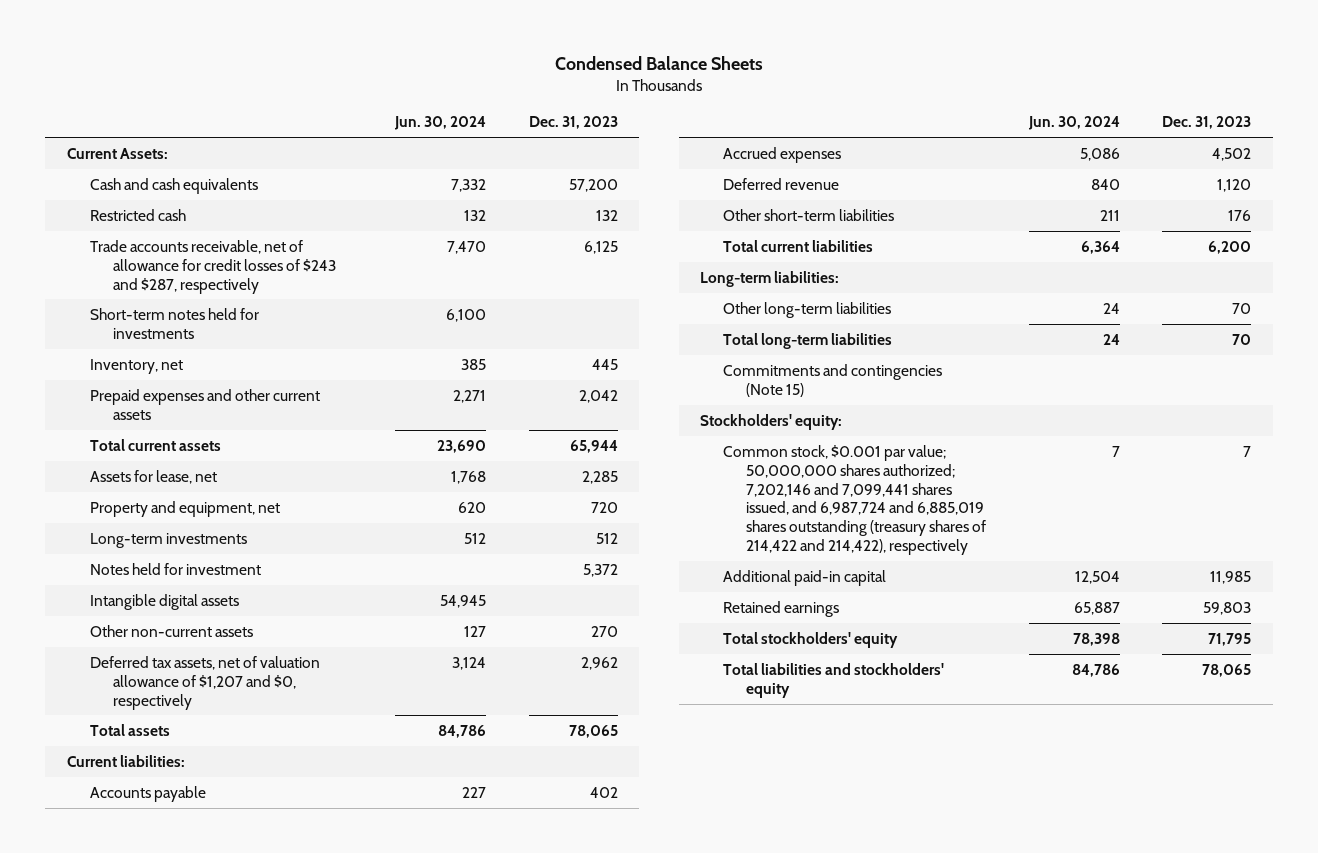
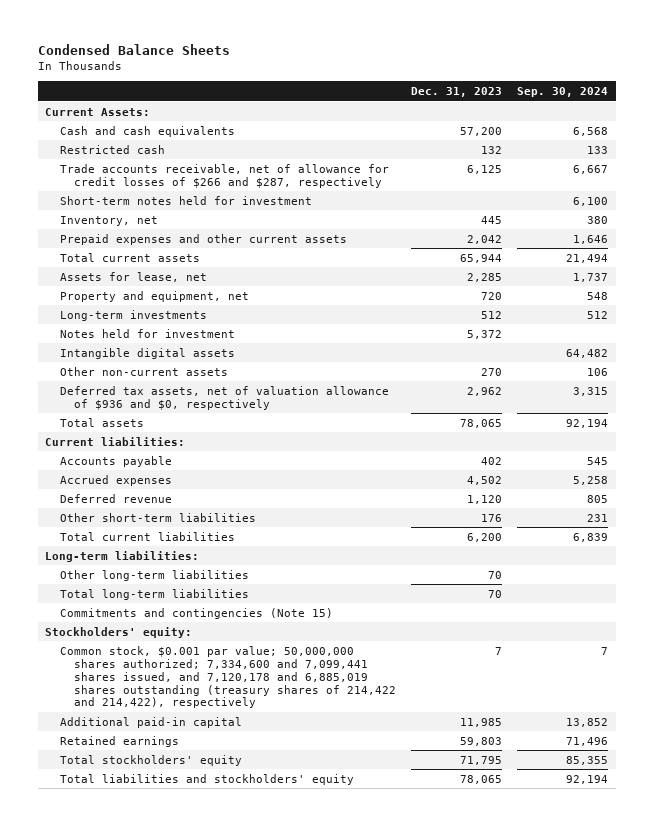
[394,116,487,131] Jun. 30, 2024 -> none
none -> [517,87,609,98] Sep. 30, 2024
[89,239,336,294] Trade accounts receivable, net of allowance for credit losses of $243 and $287, respectively -> [59,163,389,188] Trade accounts receivable, net of allowance for credit losses of $266 and $287, respectively
[89,307,259,339] Short-term notes held for investments -> [59,195,312,205] Short-term notes held for investment
[89,655,320,710] Deferred tax assets, net of valuation allowance of $1,207 and $0, respectively -> [59,385,389,410] Deferred tax assets, net of valuation allowance of $936 and $0, respectively
[722,444,986,556] Common stock, $0.001 par value; 50,000,000 shares authorized; 7,202,146 and 7,099,441 shares issued, and 6,987,724 and 6,885,019 shares outstanding (treasury shares of 214,422 and 214,422), respectively -> [59,645,397,709] Common stock, $0.001 par value; 50,000,000 shares authorized; 7,334,600 and 7,099,441 shares issued, and 7,120,178 and 6,885,019 shares outstanding (treasury shares of 214,422 and 214,422), respectively

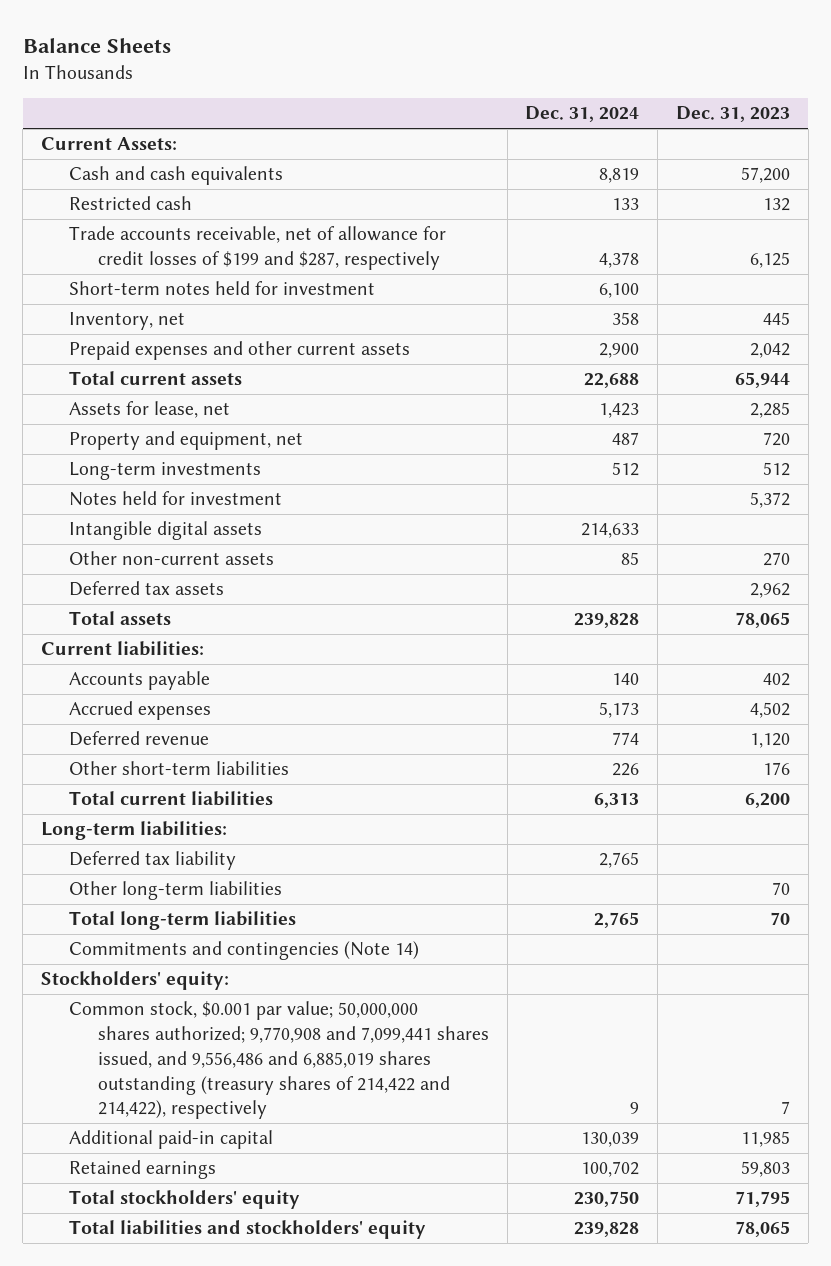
[37,44,230,56] Condensed Balance Sheets -> [22,37,171,53] Balance Sheets
[517,87,609,98] Sep. 30, 2024 -> none
none -> [525,106,640,123] Dec. 31, 2024
[59,163,389,188] Trade accounts receivable, net of allowance for credit losses of $266 and $287, respectively -> [69,226,447,271] Trade accounts receivable, net of allowance for credit losses of $199 and $287, respectively
[59,385,389,410] Deferred tax assets, net of valuation allowance of $936 and $0, respectively -> [69,581,225,597] Deferred tax assets
none -> [69,851,237,871] Deferred tax liability
[59,607,333,619] Commitments and contingencies (Note 15) -> [69,941,420,961] Commitments and contingencies (Note 14)
[59,645,397,709] Common stock, $0.001 par value; 50,000,000 shares authorized; 7,334,600 and 7,099,441 shares issued, and 7,120,178 and 6,885,019 shares outstanding (treasury shares of 214,422 and 214,422), respectively -> [69,1001,489,1120] Common stock, $0.001 par value; 50,000,000 shares authorized; 9,770,908 and 7,099,441 shares issued, and 9,556,486 and 6,885,019 shares outstanding (treasury shares of 214,422 and 214,422), respectively

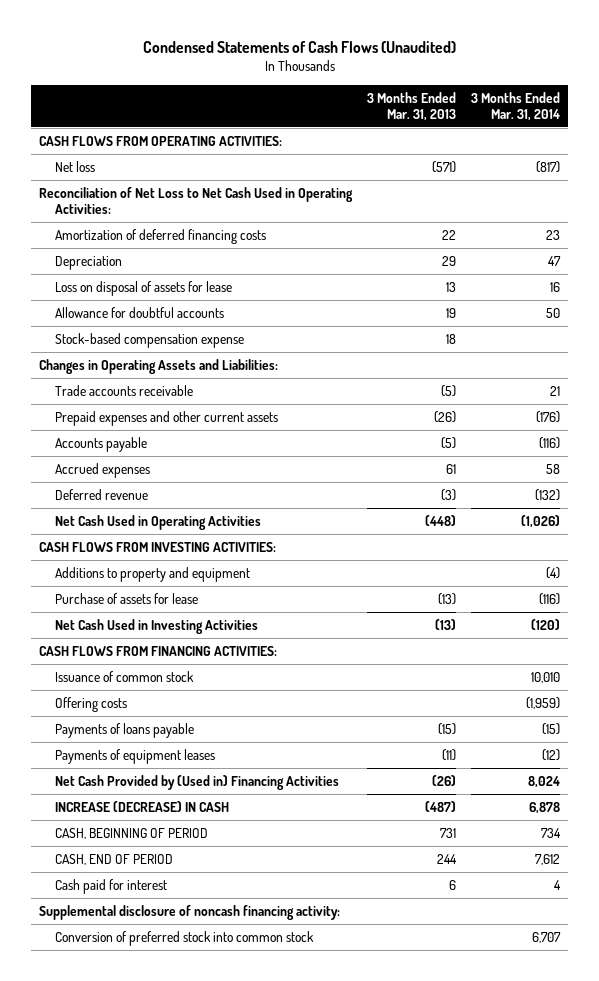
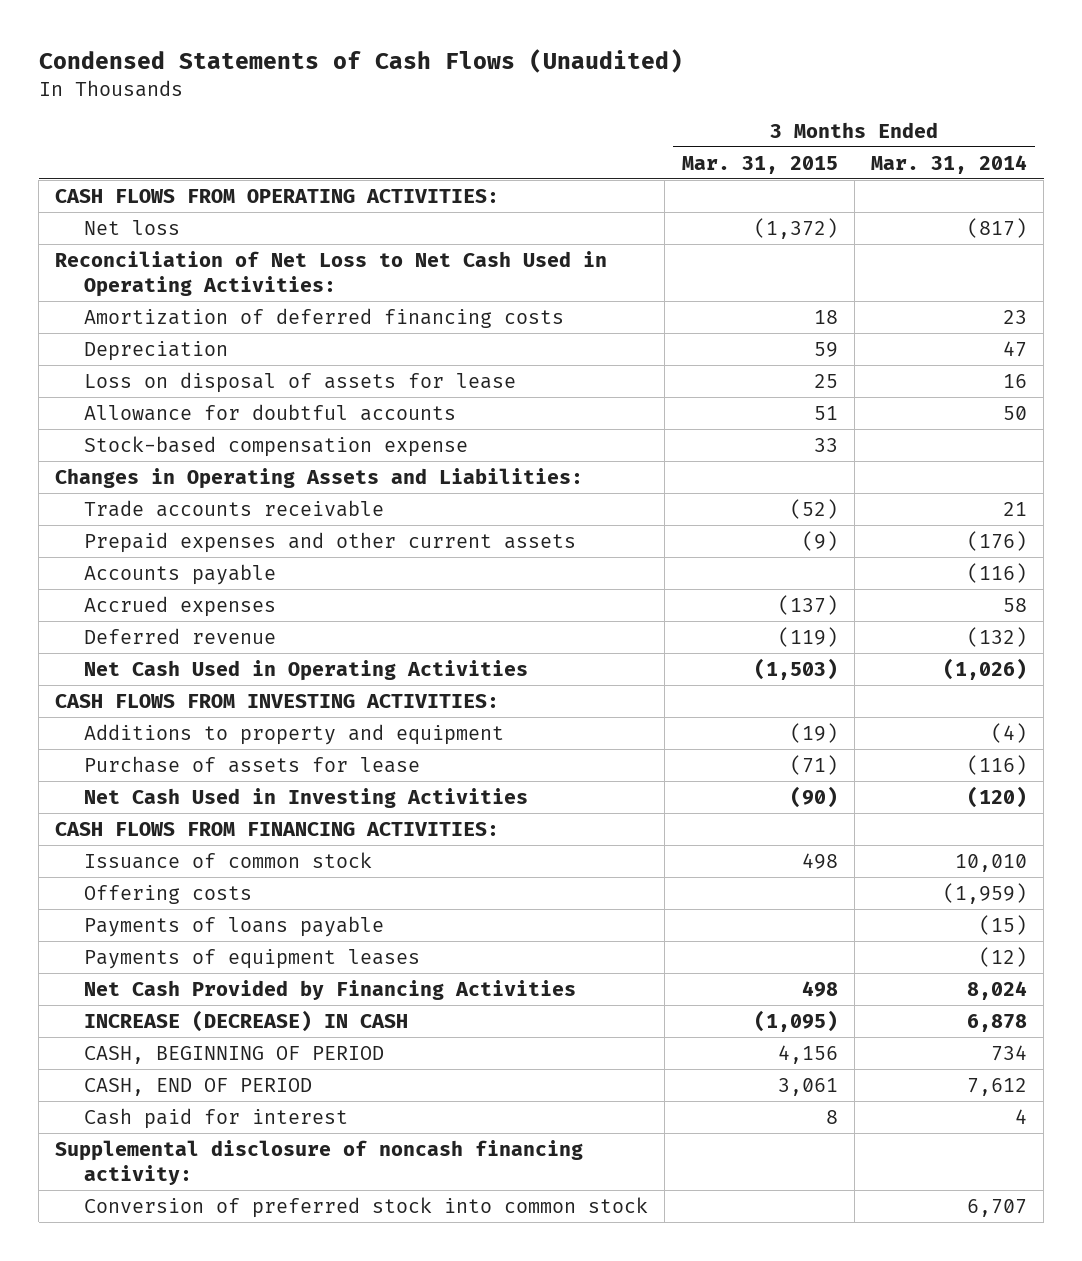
[367,91,457,121] 3 Months Ended Mar. 31, 2013 -> none
none -> [681,155,838,174] Mar. 31, 2015
[55,774,340,790] Net Cash Provided by (Used in) Financing Activities -> [84,979,577,1000] Net Cash Provided by Financing Activities

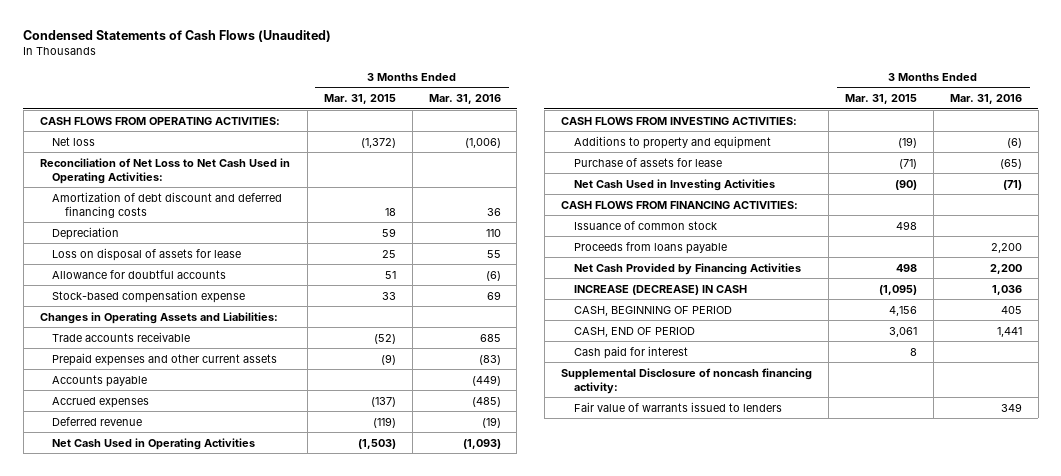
[870,154,1027,174] Mar. 31, 2014 -> none
none -> [428,93,501,104] Mar. 31, 2016
[84,307,565,328] Amortization of deferred financing costs -> [52,191,283,218] Amortization of debt discount and deferred financing costs
[84,884,253,904] Offering costs -> none
[84,915,385,937] Payments of loans payable -> none
[84,948,421,969] Payments of equipment leases -> none
none -> [573,241,727,254] Proceeds from loans payable
[84,1196,649,1218] Conversion of preferred stock into common stock -> none
[55,1139,584,1186] Supplemental disclosure of noncash financing activity: -> [560,367,812,394] Supplemental Disclosure of noncash financing activity:
none -> [573,401,782,412] Fair value of warrants issued to lenders

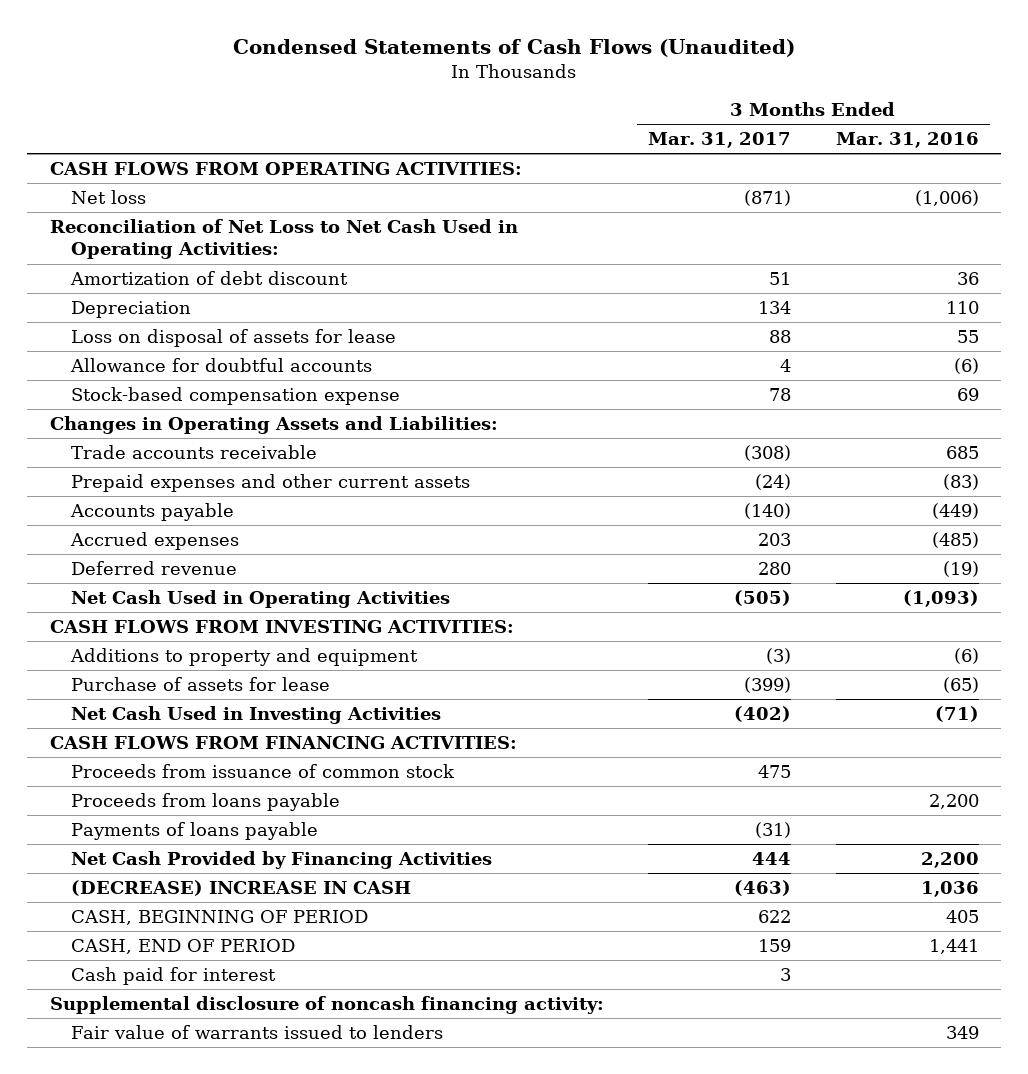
[323,93,396,104] Mar. 31, 2015 -> none
none -> [648,132,792,149] Mar. 31, 2017
[52,191,283,218] Amortization of debt discount and deferred financing costs -> [69,270,348,285] Amortization of debt discount
[573,220,717,230] Issuance of common stock -> [70,763,455,778] Proceeds from issuance of common stock
none -> [70,821,318,840] Payments of loans payable
[573,284,747,295] INCREASE (DECREASE) IN CASH -> [70,879,411,896] (DECREASE) INCREASE IN CASH
[560,367,812,394] Supplemental Disclosure of noncash financing activity: -> [49,995,604,1014] Supplemental disclosure of noncash financing activity:

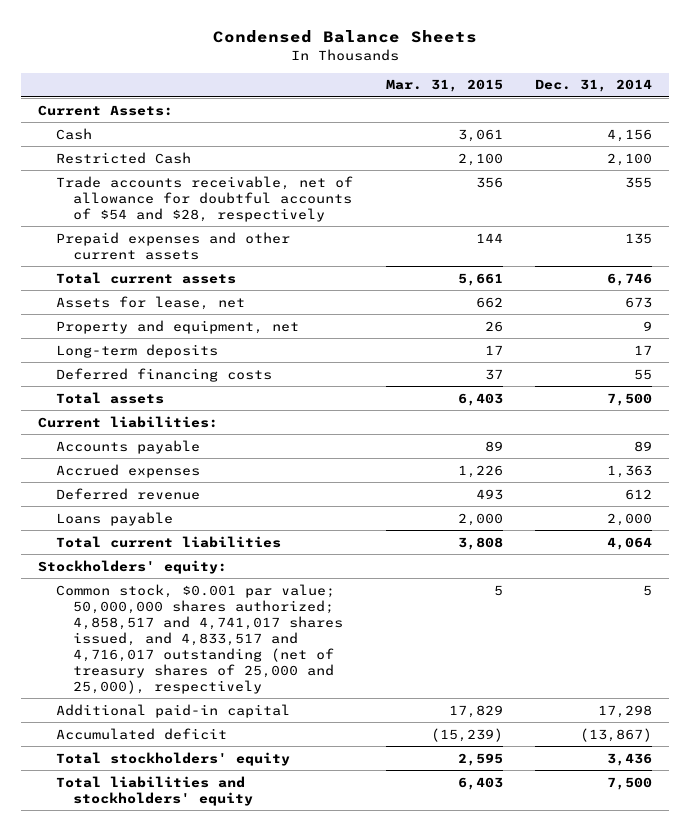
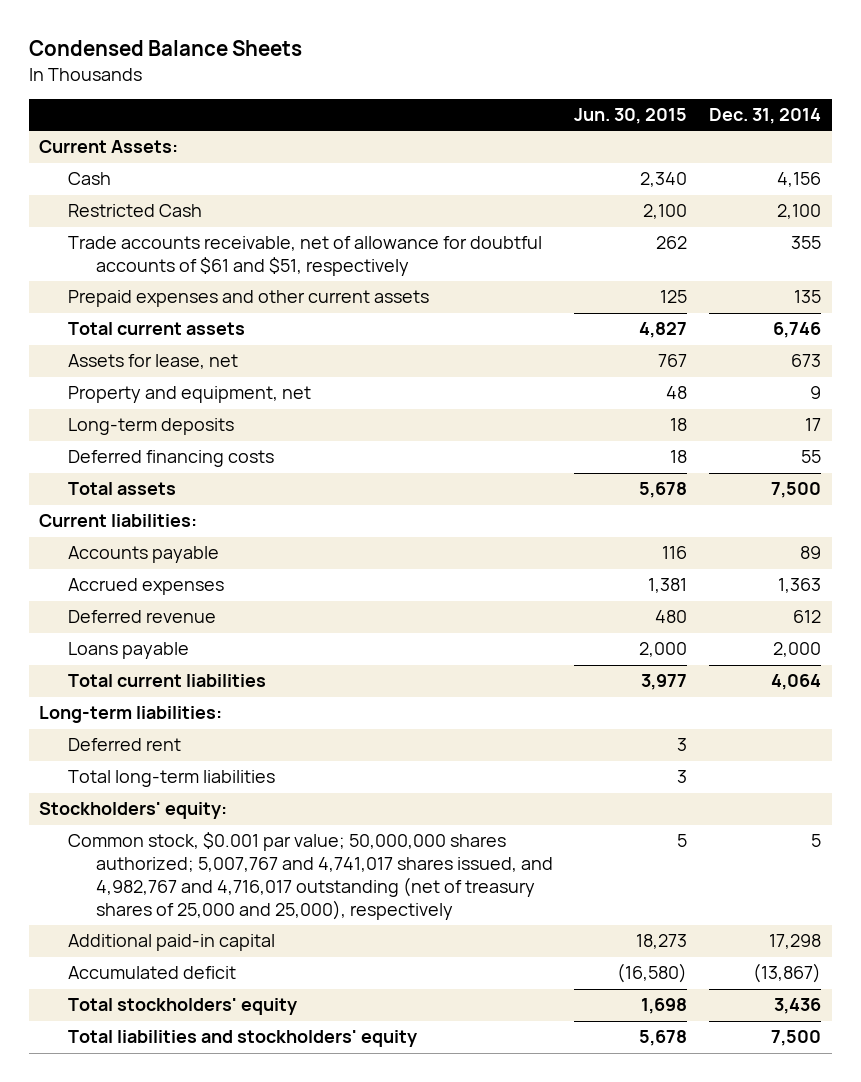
[385,79,503,93] Mar. 31, 2015 -> none
none -> [574,108,688,125] Jun. 30, 2015
[55,175,353,222] Trade accounts receivable, net of allowance for doubtful accounts of $54 and $28, respectively -> [67,236,542,277] Trade accounts receivable, net of allowance for doubtful accounts of $61 and $51, respectively
none -> [39,706,223,724] Long-term liabilities:
none -> [67,738,181,752] Deferred rent
none -> [67,770,275,788] Total long-term liabilities
[55,583,344,694] Common stock, $0.001 par value; 50,000,000 shares authorized; 4,858,517 and 4,741,017 shares issued, and 4,833,517 and 4,716,017 outstanding (net of treasury shares of 25,000 and 25,000), respectively -> [67,832,553,920] Common stock, $0.001 par value; 50,000,000 shares authorized; 5,007,767 and 4,741,017 shares issued, and 4,982,767 and 4,716,017 outstanding (net of treasury shares of 25,000 and 25,000), respectively

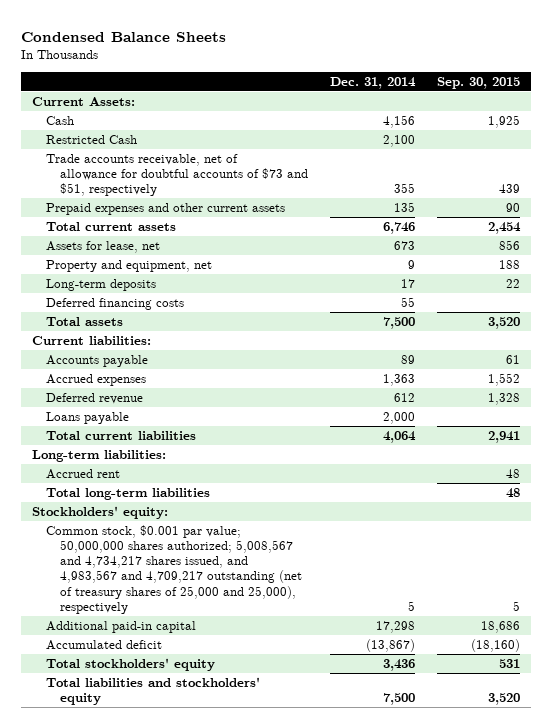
[574,108,688,125] Jun. 30, 2015 -> none
none -> [437,77,521,90] Sep. 30, 2015
[67,236,542,277] Trade accounts receivable, net of allowance for doubtful accounts of $61 and $51, respectively -> [46,153,309,197] Trade accounts receivable, net of allowance for doubtful accounts of $73 and $51, respectively
[67,738,181,752] Deferred rent -> [46,468,121,479] Accrued rent
[67,832,553,920] Common stock, $0.001 par value; 50,000,000 shares authorized; 5,007,767 and 4,741,017 shares issued, and 4,982,767 and 4,716,017 outstanding (net of treasury shares of 25,000 and 25,000), respectively -> [46,524,303,614] Common stock, $0.001 par value; 50,000,000 shares authorized; 5,008,567 and 4,734,217 shares issued, and 4,983,567 and 4,709,217 outstanding (net of treasury shares of 25,000 and 25,000), respectively

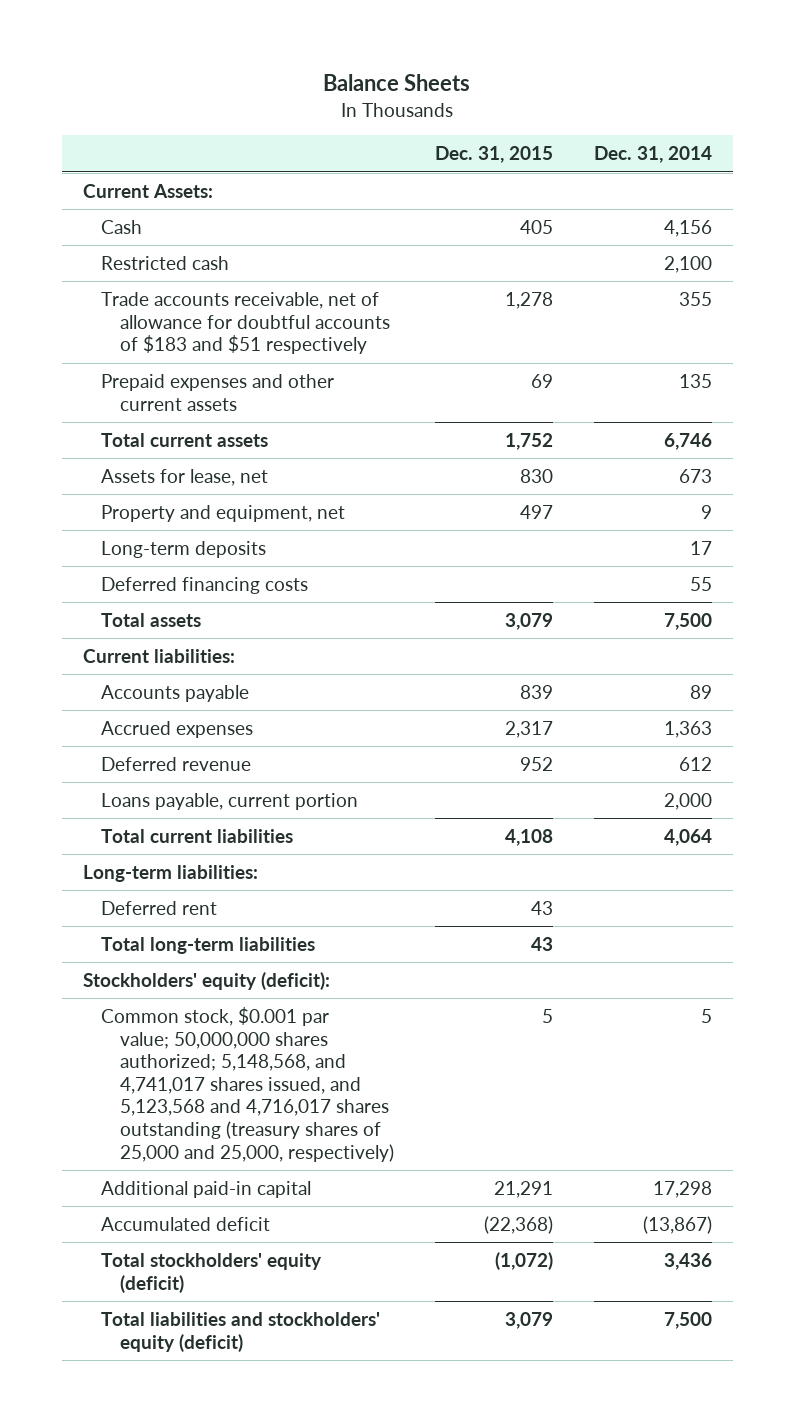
[21,31,227,42] Condensed Balance Sheets -> [323,74,471,92] Balance Sheets
[437,77,521,90] Sep. 30, 2015 -> none
none -> [435,146,554,164] Dec. 31, 2015
[46,134,138,144] Restricted Cash -> [101,255,230,270] Restricted cash
[46,153,309,197] Trade accounts receivable, net of allowance for doubtful accounts of $73 and $51, respectively -> [101,291,390,355] Trade accounts receivable, net of allowance for doubtful accounts of $183 and $51 respectively
[46,411,130,424] Loans payable -> [101,792,359,810] Loans payable, current portion
[46,468,121,479] Accrued rent -> [101,900,218,915] Deferred rent
[32,505,169,519] Stockholders' equity: -> [82,971,330,990] Stockholders' equity (deficit):
[46,524,303,614] Common stock, $0.001 par value; 50,000,000 shares authorized; 5,008,567 and 4,734,217 shares issued, and 4,983,567 and 4,709,217 outstanding (net of treasury shares of 25,000 and 25,000), respectively -> [101,1006,394,1162] Common stock, $0.001 par value; 50,000,000 shares authorized; 5,148,568, and 4,741,017 shares issued, and 5,123,568 and 4,716,017 shares outstanding (treasury shares of 25,000 and 25,000, respectively)
[46,657,216,671] Total stockholders' equity -> [101,1252,323,1293] Total stockholders' equity (deficit)
[46,676,261,706] Total liabilities and stockholders' equity -> [101,1311,381,1352] Total liabilities and stockholders' equity (deficit)

